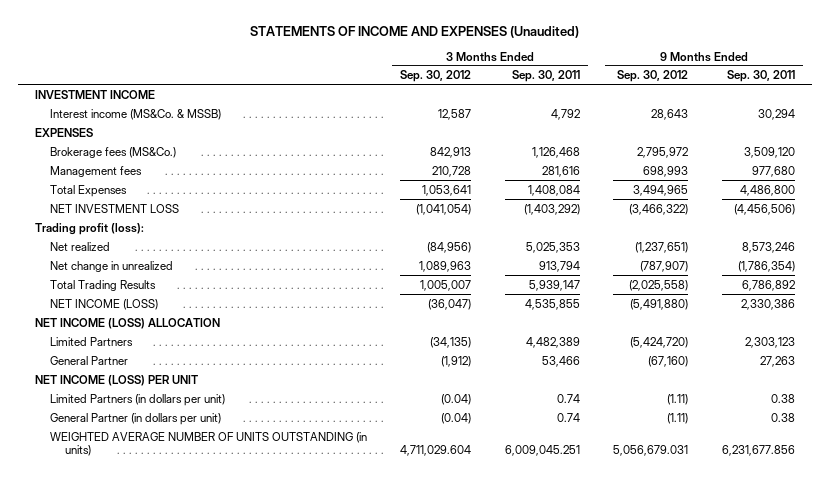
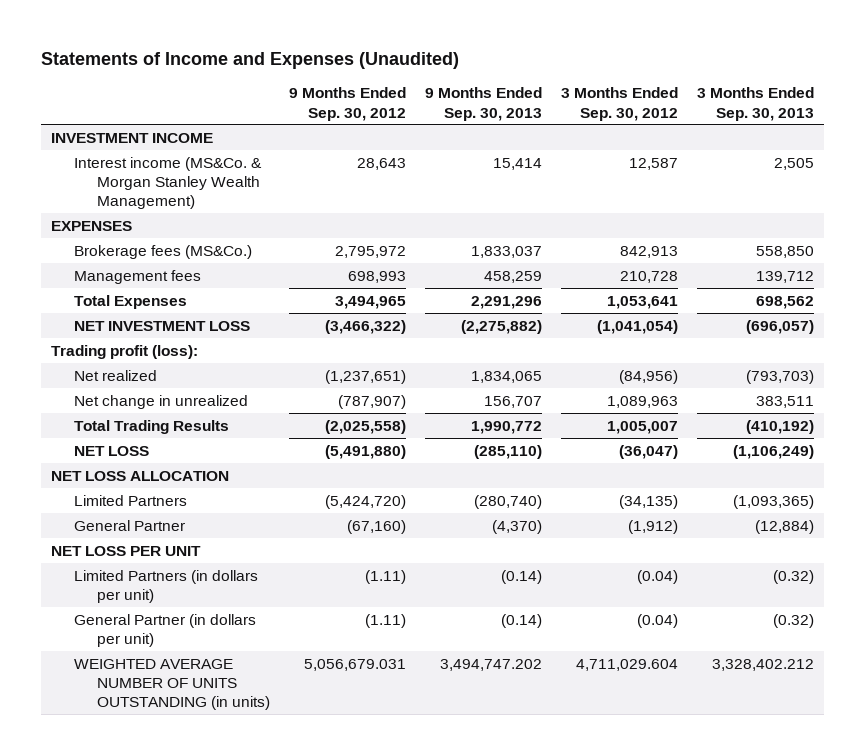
[249,25,579,38] STATEMENTS OF INCOME AND EXPENSES (Unaudited) -> [40,52,459,70] Statements of Income and Expenses (Unaudited)
[511,70,580,83] Sep. 30, 2011 -> none
[726,70,795,83] Sep. 30, 2011 -> none
none -> [425,87,543,121] 9 Months Ended Sep. 30, 2013
none -> [697,87,815,121] 3 Months Ended Sep. 30, 2013
[49,108,221,120] Interest income (MS&Co. & MSSB) -> [73,156,262,209] Interest income (MS&Co. & Morgan Stanley Wealth Management)
[49,298,158,310] NET INCOME (LOSS) -> [73,445,149,456] NET LOSS
[34,317,220,329] NET INCOME (LOSS) ALLOCATION -> [50,470,229,481] NET LOSS ALLOCATION
[34,374,198,386] NET INCOME (LOSS) PER UNIT -> [50,545,201,556] NET LOSS PER UNIT

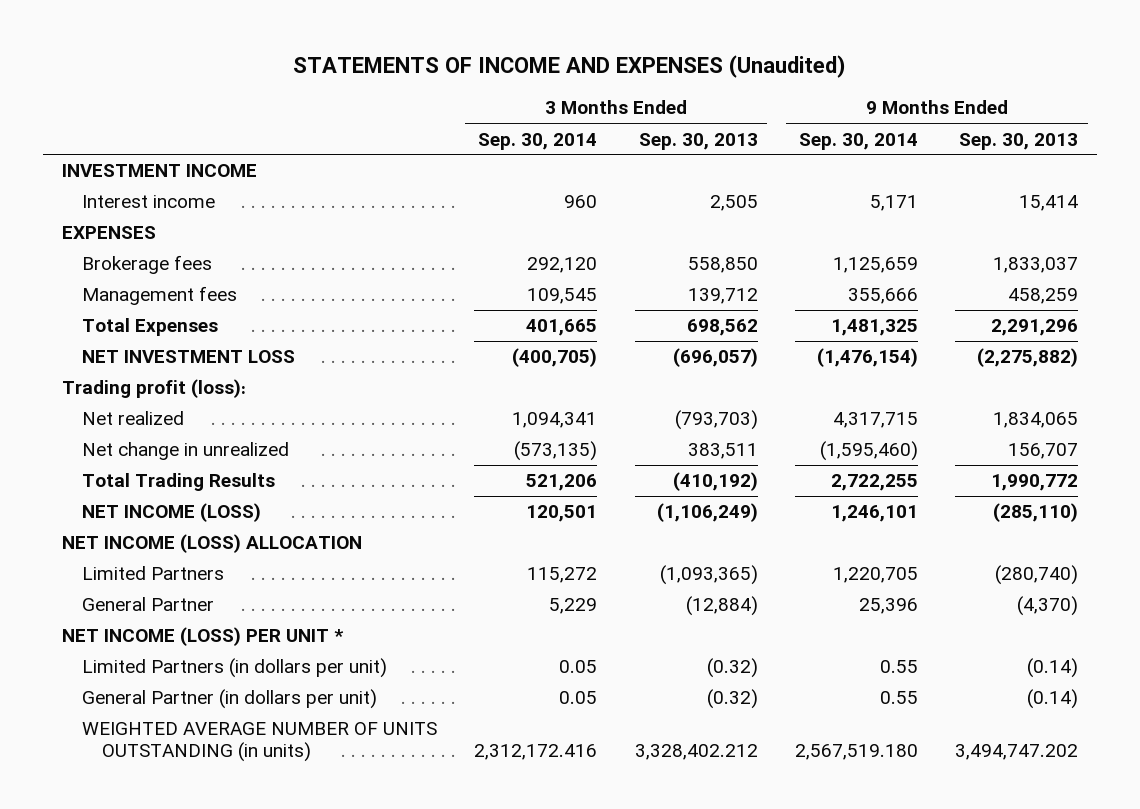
[40,52,459,70] Statements of Income and Expenses (Unaudited) -> [293,54,847,78] STATEMENTS OF INCOME AND EXPENSES (Unaudited)
[288,87,406,121] 9 Months Ended Sep. 30, 2012 -> none
[561,87,679,121] 3 Months Ended Sep. 30, 2012 -> none
none -> [478,132,598,150] Sep. 30, 2014
none -> [799,132,919,150] Sep. 30, 2014
[73,156,262,209] Interest income (MS&Co. & Morgan Stanley Wealth Management) -> [82,195,216,209] Interest income
[73,244,252,259] Brokerage fees (MS&Co.) -> [82,255,213,275] Brokerage fees
[73,445,149,456] NET LOSS -> [82,503,262,523] NET INCOME (LOSS)
[50,470,229,481] NET LOSS ALLOCATION -> [61,534,362,554] NET INCOME (LOSS) ALLOCATION
[50,545,201,556] NET LOSS PER UNIT -> [61,627,344,647] NET INCOME (LOSS) PER UNIT *

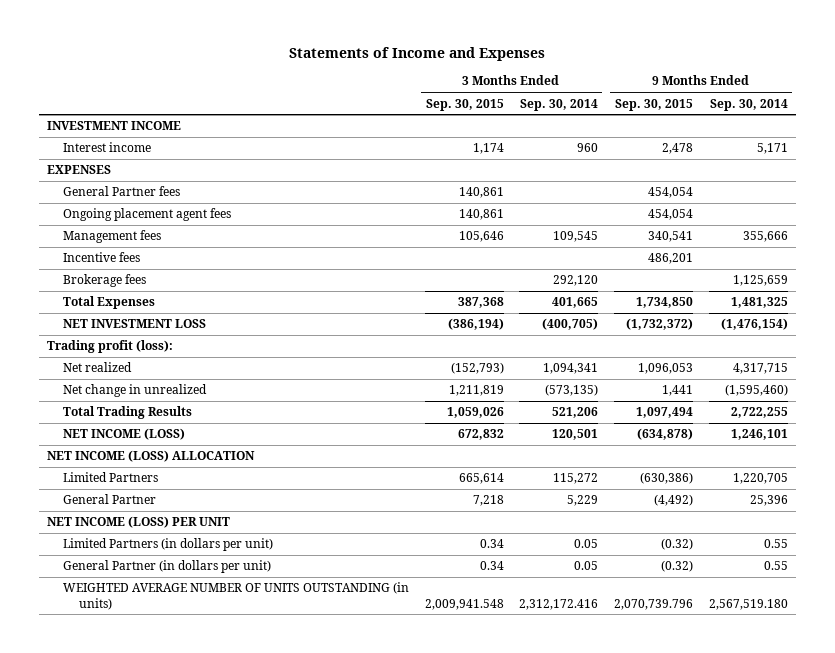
[293,54,847,78] STATEMENTS OF INCOME AND EXPENSES (Unaudited) -> [289,46,546,61] Statements of Income and Expenses
[638,132,758,150] Sep. 30, 2013 -> none
[959,132,1079,150] Sep. 30, 2013 -> none
none -> [425,98,504,111] Sep. 30, 2015
none -> [614,98,693,111] Sep. 30, 2015
none -> [62,186,180,197] General Partner fees
none -> [62,208,231,222] Ongoing placement agent fees
none -> [62,252,140,263] Incentive fees
[82,255,213,275] Brokerage fees -> [62,274,146,288] Brokerage fees
[61,627,344,647] NET INCOME (LOSS) PER UNIT * -> [46,516,230,529] NET INCOME (LOSS) PER UNIT

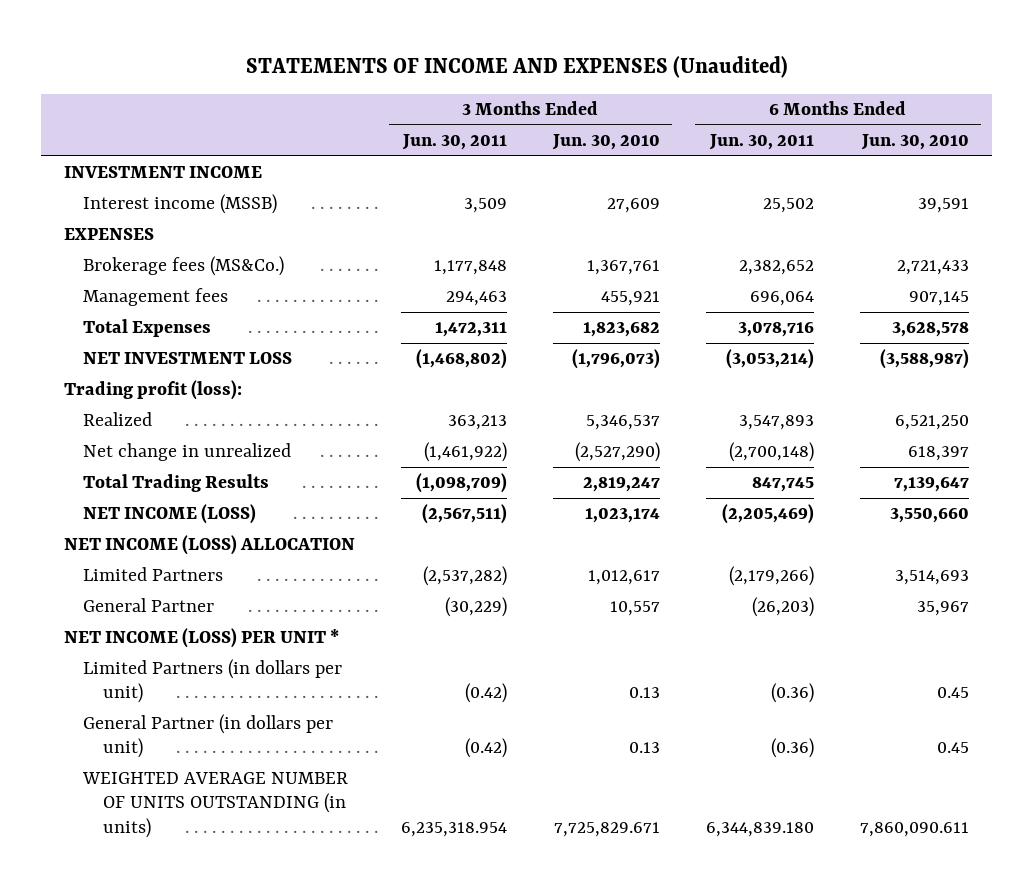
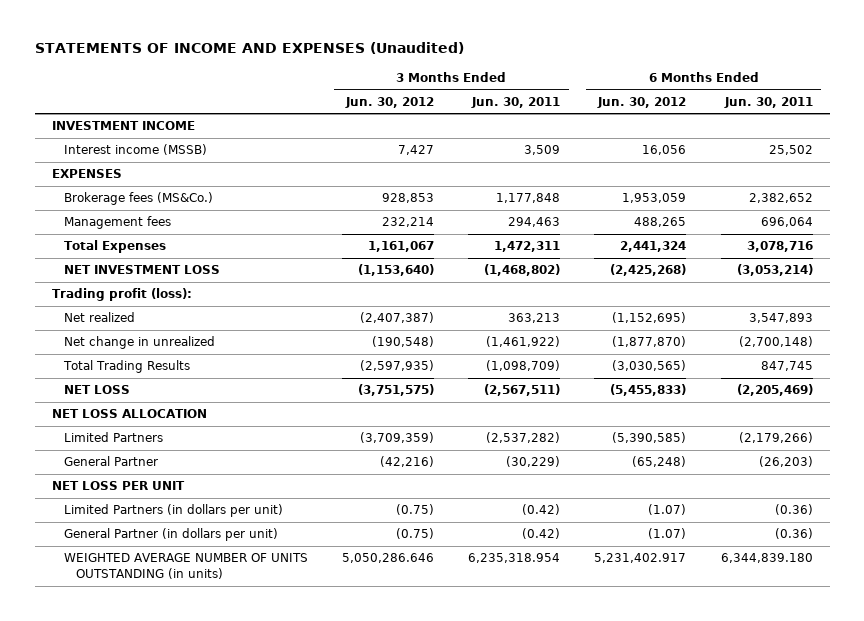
[552,134,661,151] Jun. 30, 2010 -> none
[861,134,970,151] Jun. 30, 2010 -> none
none -> [345,96,435,108] Jun. 30, 2012
none -> [597,96,687,108] Jun. 30, 2012
[83,412,153,427] Realized -> [63,312,135,323] Net realized
[83,504,257,525] NET INCOME (LOSS) -> [63,385,130,395] NET LOSS
[63,535,355,556] NET INCOME (LOSS) ALLOCATION -> [51,409,207,419] NET LOSS ALLOCATION
[63,628,339,649] NET INCOME (LOSS) PER UNIT * -> [51,481,185,491] NET LOSS PER UNIT

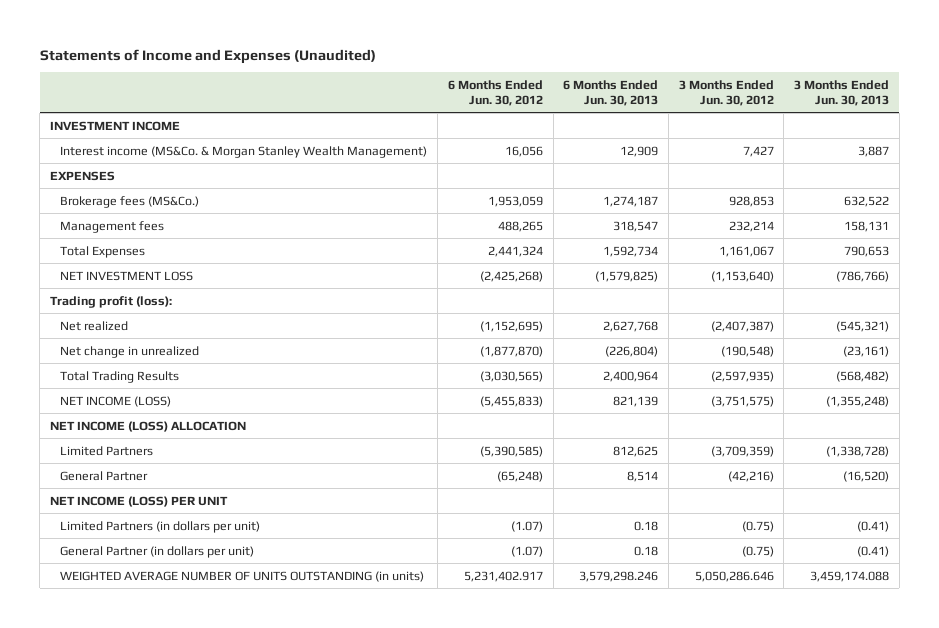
[34,42,464,55] STATEMENTS OF INCOME AND EXPENSES (Unaudited) -> [39,48,376,64] Statements of Income and Expenses (Unaudited)
[471,96,561,108] Jun. 30, 2011 -> none
[723,96,813,108] Jun. 30, 2011 -> none
none -> [563,79,659,106] 6 Months Ended Jun. 30, 2013
none -> [794,79,890,106] 3 Months Ended Jun. 30, 2013
[63,144,207,156] Interest income (MSSB) -> [60,145,428,158] Interest income (MS&Co. & Morgan Stanley Wealth Management)
[63,385,130,395] NET LOSS -> [60,395,172,407] NET INCOME (LOSS)
[51,409,207,419] NET LOSS ALLOCATION -> [49,420,246,432] NET INCOME (LOSS) ALLOCATION
[51,481,185,491] NET LOSS PER UNIT -> [49,495,228,507] NET INCOME (LOSS) PER UNIT

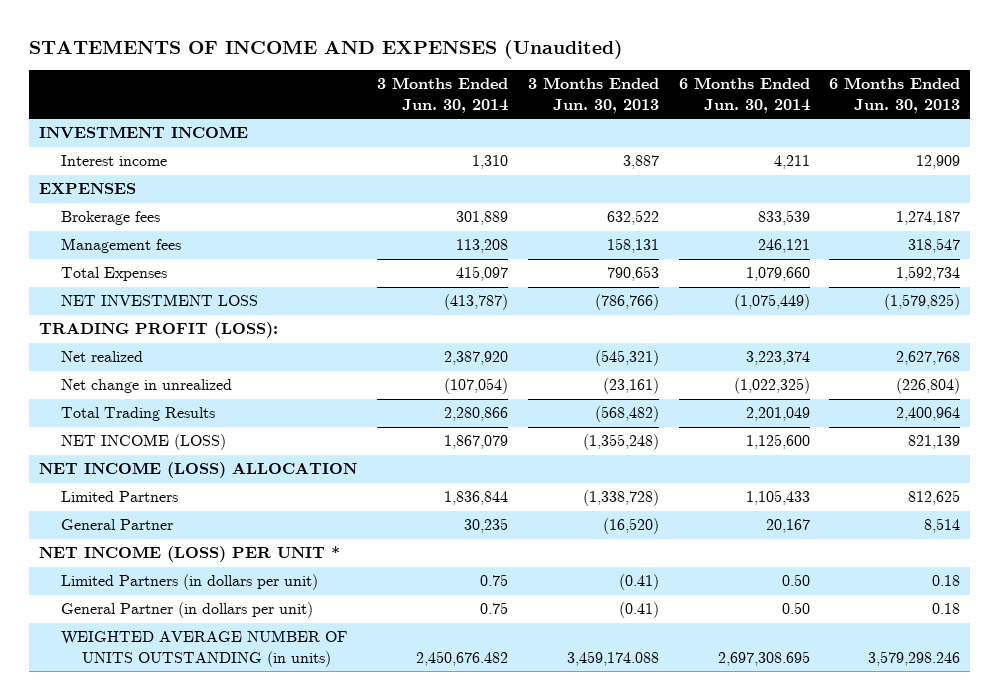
[39,48,376,64] Statements of Income and Expenses (Unaudited) -> [29,39,624,59] STATEMENTS OF INCOME AND EXPENSES (Unaudited)
[447,79,543,106] 6 Months Ended Jun. 30, 2012 -> none
[678,79,774,106] 3 Months Ended Jun. 30, 2012 -> none
none -> [376,77,508,113] 3 Months Ended Jun. 30, 2014
none -> [678,77,810,113] 6 Months Ended Jun. 30, 2014
[60,145,428,158] Interest income (MS&Co. & Morgan Stanley Wealth Management) -> [60,155,167,167] Interest income
[60,195,200,208] Brokerage fees (MS&Co.) -> [60,211,160,226] Brokerage fees
[49,295,172,308] Trading profit (loss): -> [38,322,278,339] TRADING PROFIT (LOSS):
[49,495,228,507] NET INCOME (LOSS) PER UNIT -> [38,546,340,563] NET INCOME (LOSS) PER UNIT *

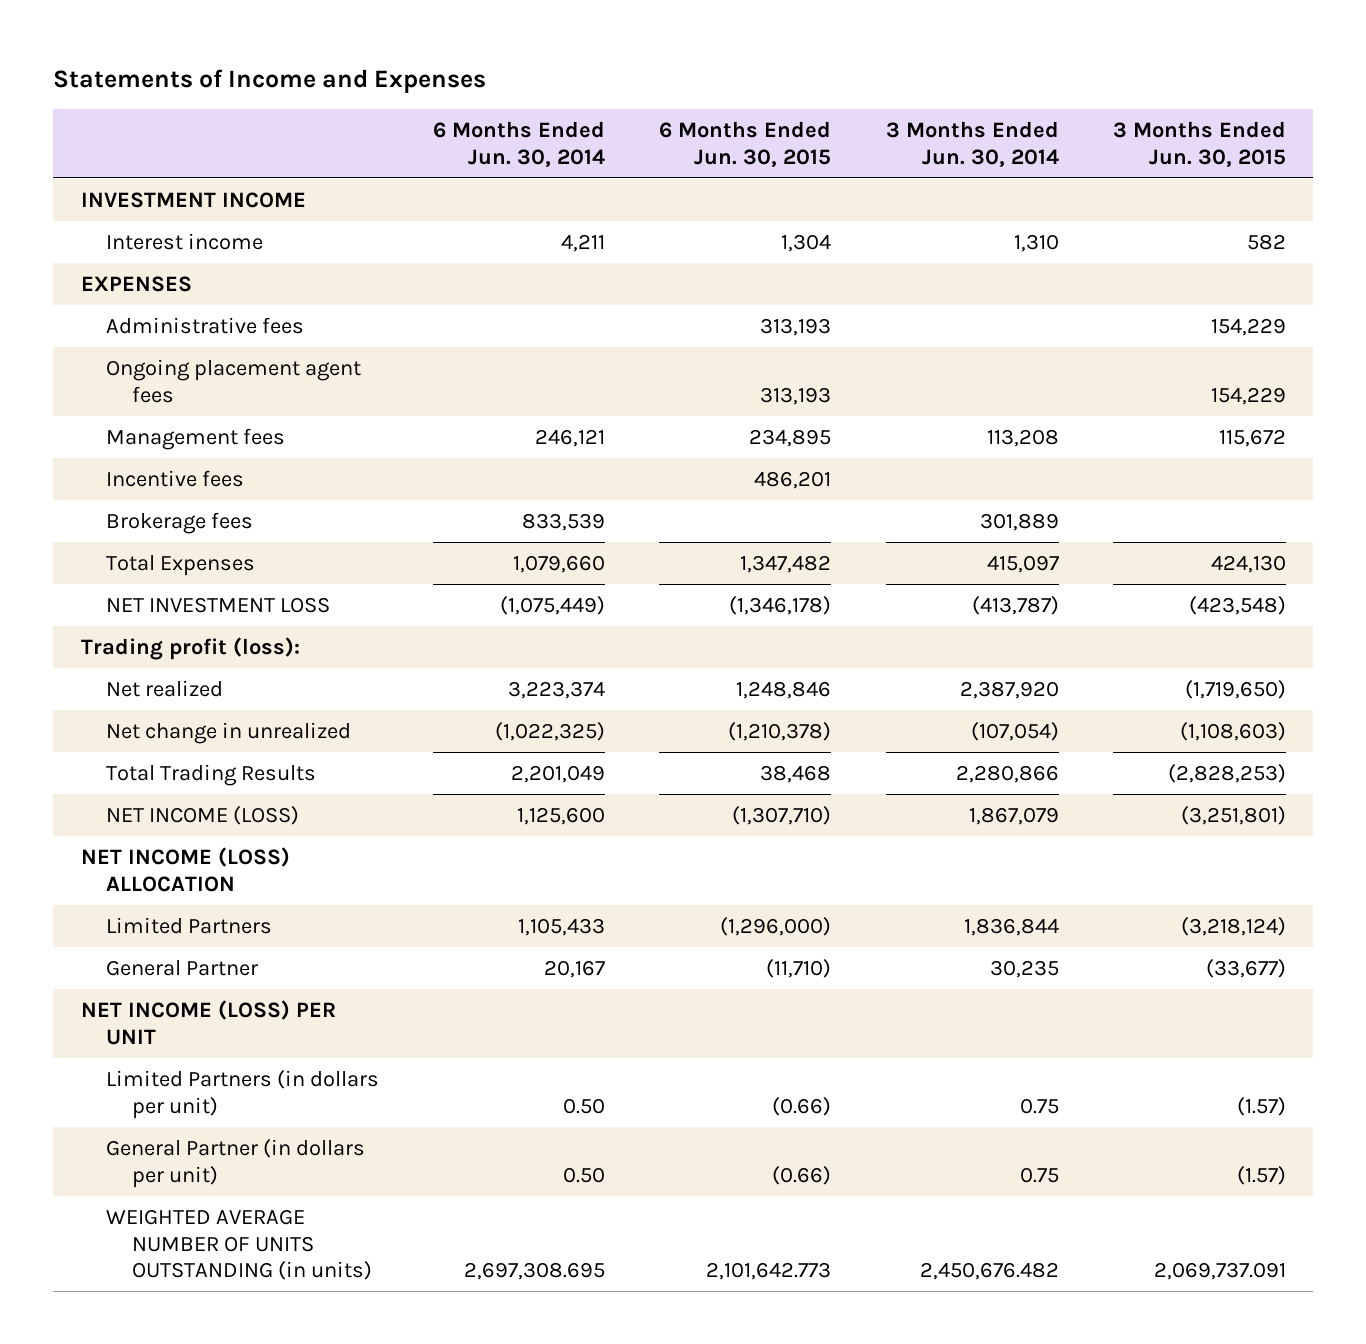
[29,39,624,59] STATEMENTS OF INCOME AND EXPENSES (Unaudited) -> [53,69,487,94] Statements of Income and Expenses
[527,77,659,113] 3 Months Ended Jun. 30, 2013 -> none
[829,77,961,113] 6 Months Ended Jun. 30, 2013 -> none
none -> [659,120,832,167] 6 Months Ended Jun. 30, 2015
none -> [1112,120,1286,167] 3 Months Ended Jun. 30, 2015
none -> [106,316,305,334] Administrative fees
none -> [106,358,362,403] Ongoing placement agent fees
none -> [106,469,245,487] Incentive fees
[60,211,160,226] Brokerage fees -> [106,511,254,534] Brokerage fees
[38,322,278,339] TRADING PROFIT (LOSS): -> [80,636,300,660] Trading profit (loss):
[38,546,340,563] NET INCOME (LOSS) PER UNIT * -> [80,999,336,1045] NET INCOME (LOSS) PER UNIT

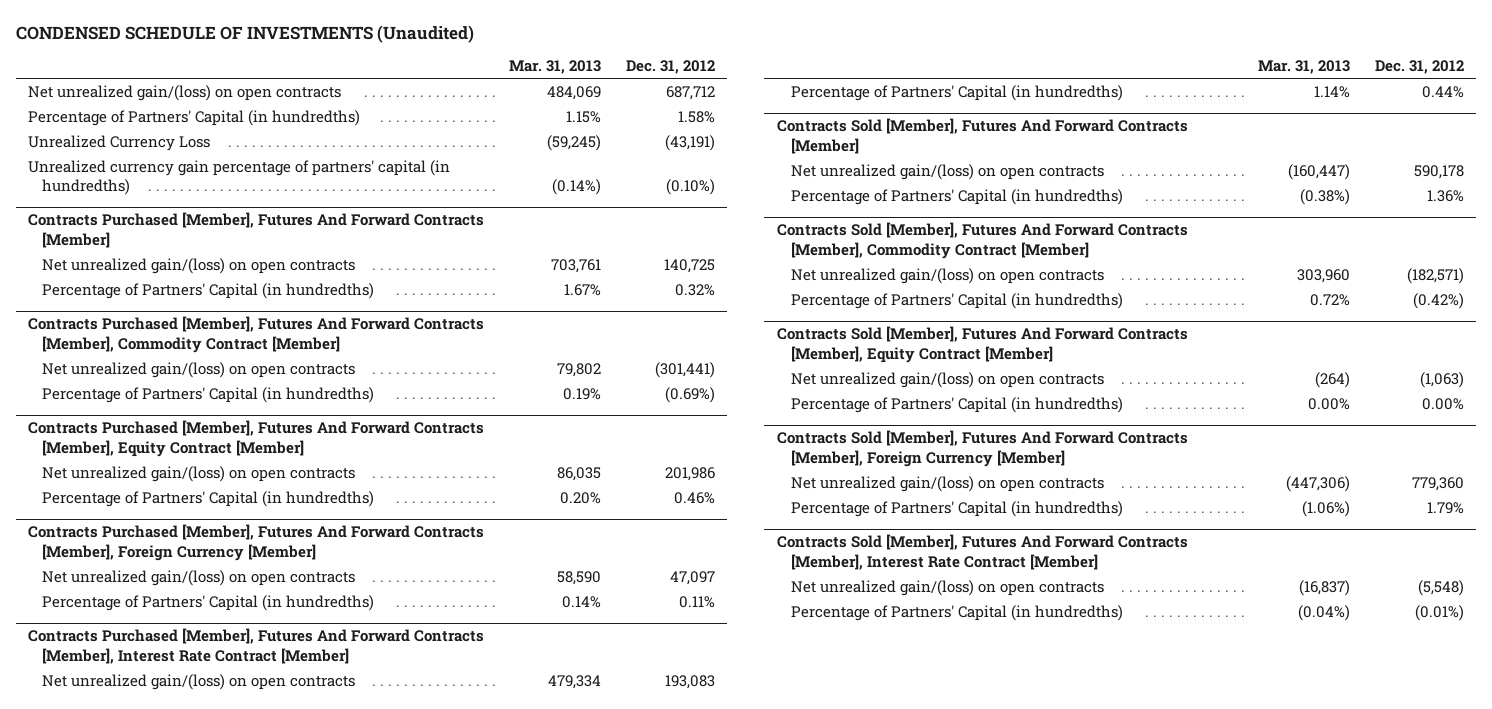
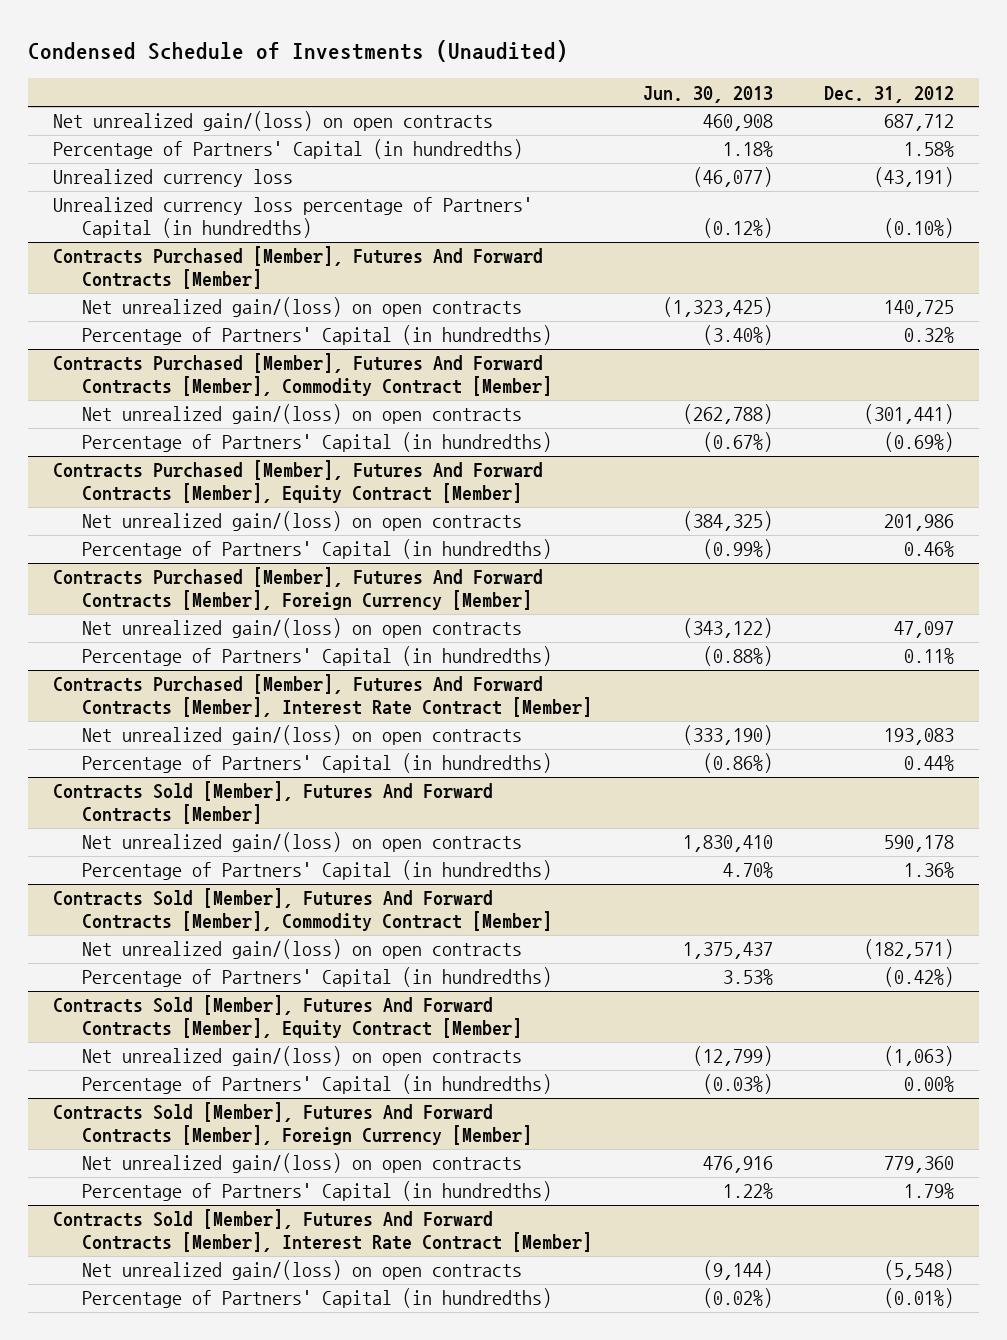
[15,24,474,43] CONDENSED SCHEDULE OF INVESTMENTS (Unaudited) -> [27,40,568,63] Condensed Schedule of Investments (Unaudited)
[508,60,601,75] Mar. 31, 2013 -> none
none -> [642,85,773,103] Jun. 30, 2013
[27,134,210,151] Unrealized Currency Loss -> [53,169,294,188] Unrealized currency loss
[27,159,450,196] Unrealized currency gain percentage of partners' capital (in hundredths) -> [53,197,534,239] Unrealized currency loss percentage of Partners' Capital (in hundredths)

